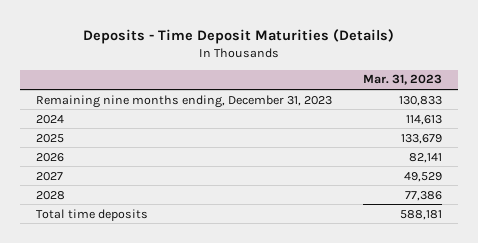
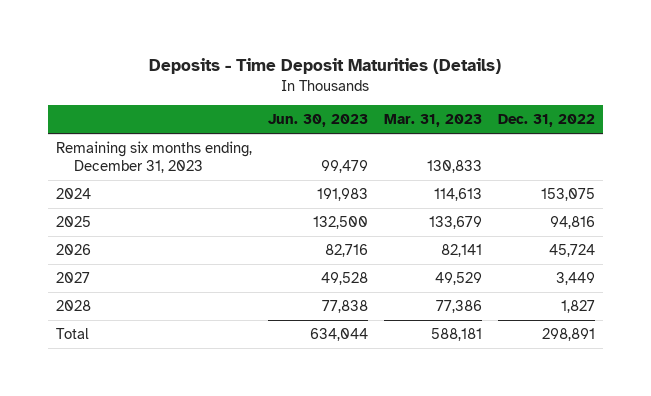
none -> [268,114,369,128] Jun. 30, 2023
none -> [497,114,595,128] Dec. 31, 2022
[35,94,332,108] Remaining nine months ending, December 31, 2023 -> [56,141,253,173] Remaining six months ending, December 31, 2023
[35,208,148,221] Total time deposits -> [56,328,90,340] Total

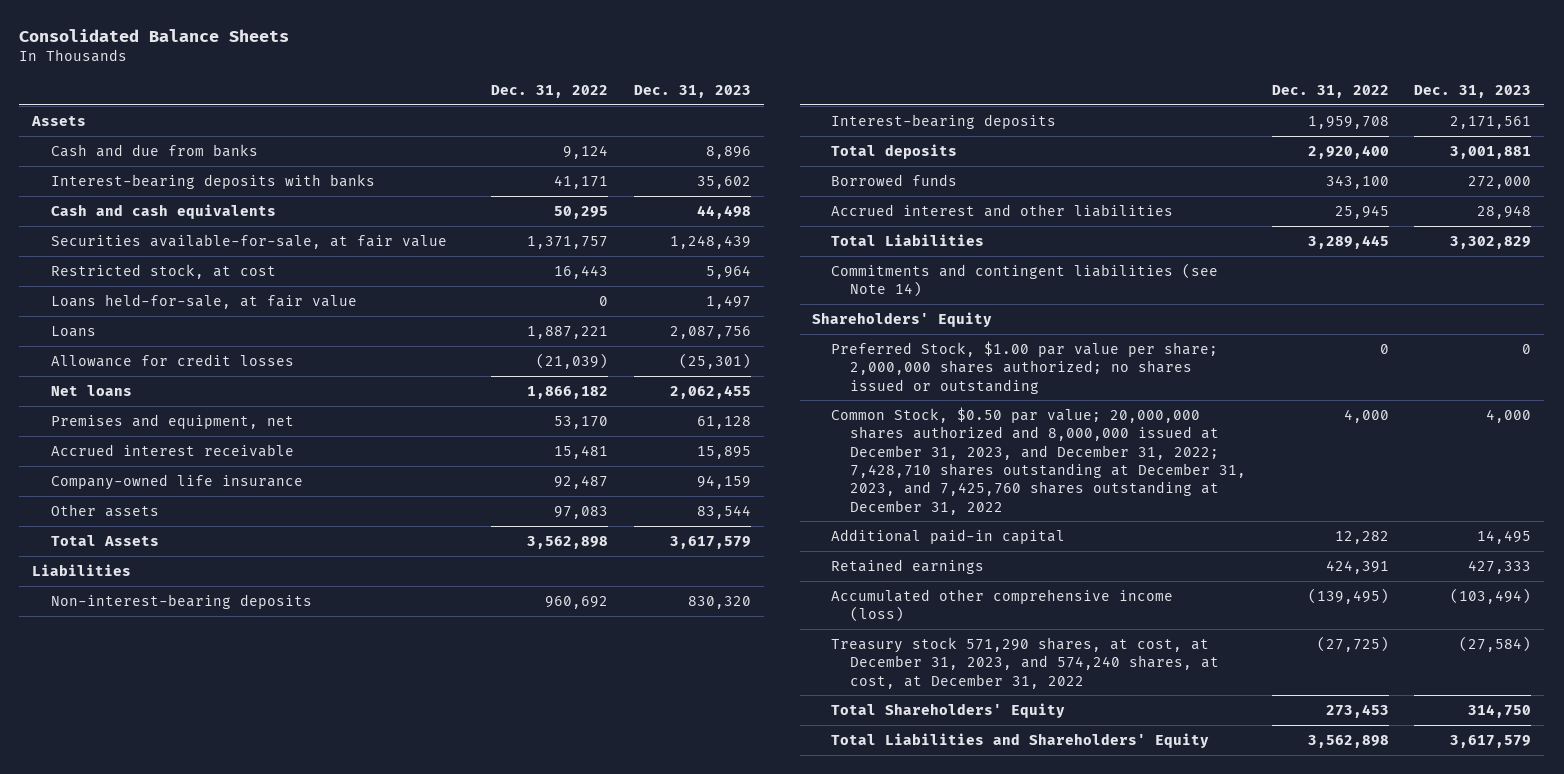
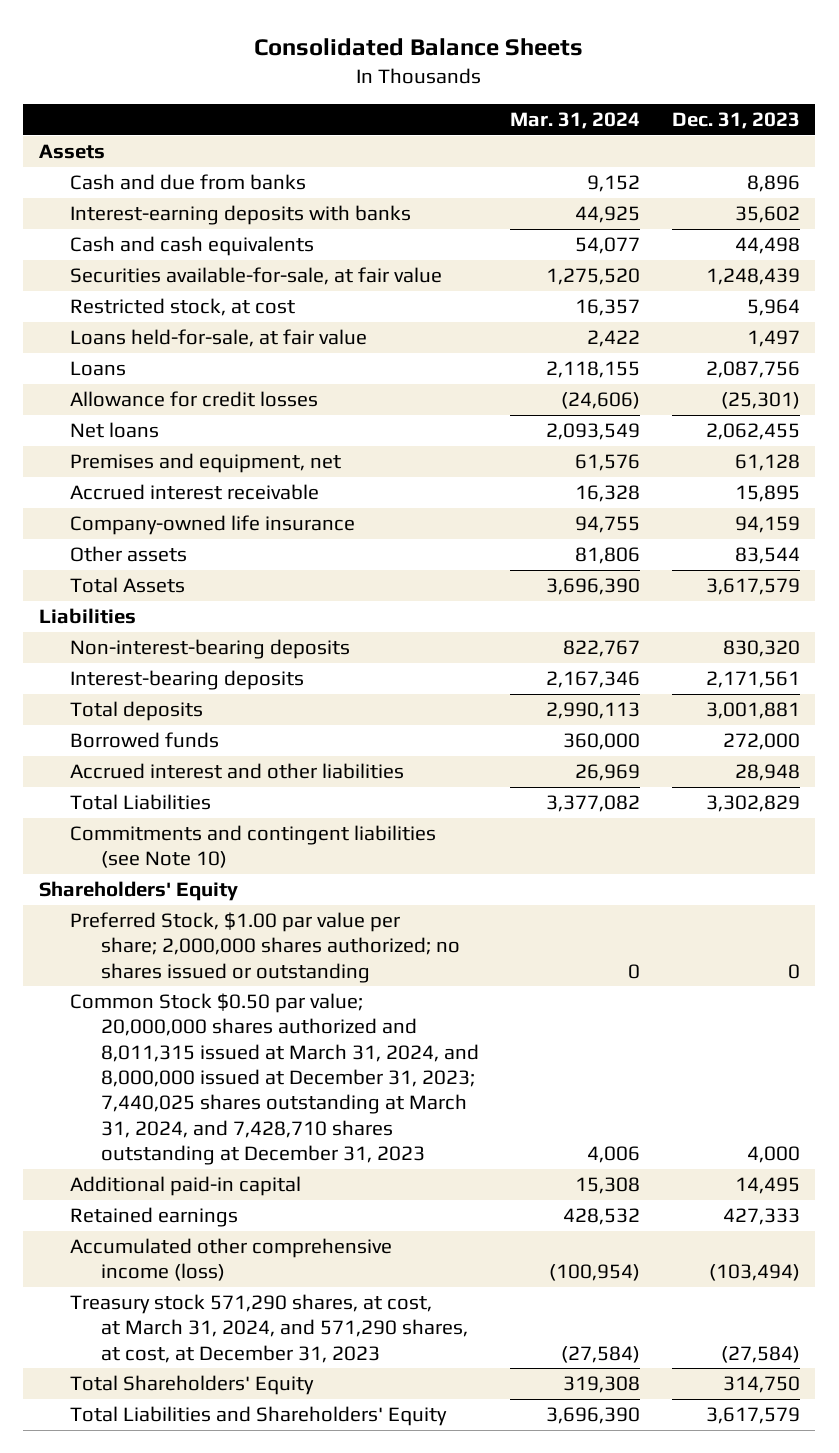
[491,84,609,98] Dec. 31, 2022 -> none
none -> [510,112,641,130] Mar. 31, 2024
[51,173,376,189] Interest-bearing deposits with banks -> [69,205,411,226] Interest-earning deposits with banks
[831,262,1219,298] Commitments and contingent liabilities (see Note 14) -> [69,825,436,869] Commitments and contingent liabilities (see Note 10)
[831,406,1246,515] Common Stock, $0.50 par value; 20,000,000 shares authorized and 8,000,000 issued at December 31, 2023, and December 31, 2022; 7,428,710 shares outstanding at December 31, 2023, and 7,425,760 shares outstanding at December 31, 2022 -> [69,993,479,1166] Common Stock $0.50 par value; 20,000,000 shares authorized and 8,011,315 issued at March 31, 2024, and 8,000,000 issued at December 31, 2023; 7,440,025 shares outstanding at March 31, 2024, and 7,428,710 shares outstanding at December 31, 2023
[831,636,1219,689] Treasury stock 571,290 shares, at cost, at December 31, 2023, and 574,240 shares, at cost, at December 31, 2022 -> [69,1294,468,1363] Treasury stock 571,290 shares, at cost, at March 31, 2024, and 571,290 shares, at cost, at December 31, 2023

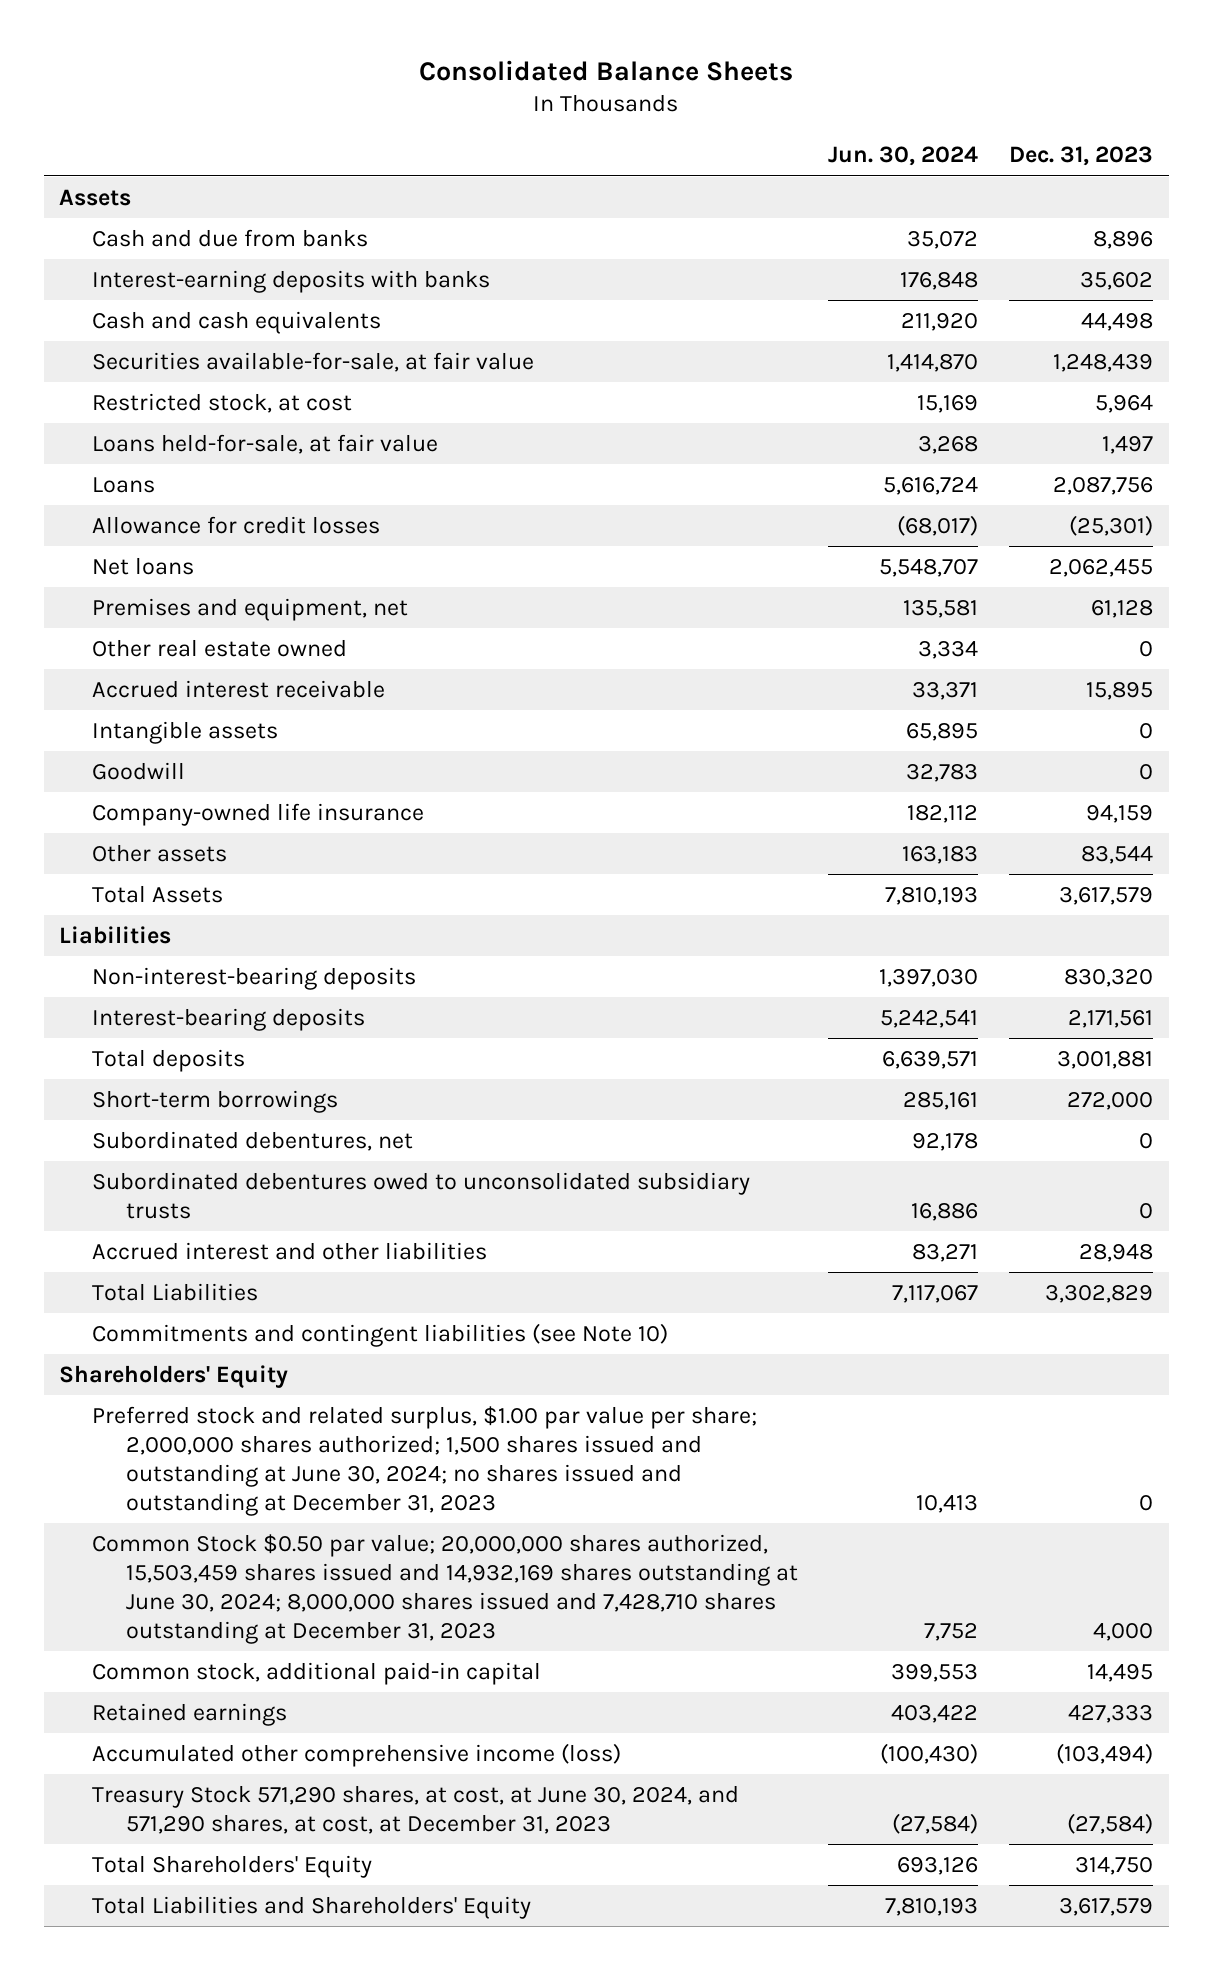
[510,112,641,130] Mar. 31, 2024 -> none
none -> [828,146,979,167] Jun. 30, 2024
none -> [92,638,348,657] Other real estate owned
none -> [92,720,279,744] Intangible assets
none -> [92,761,186,780] Goodwill
[69,732,219,749] Borrowed funds -> [92,1089,339,1113] Short-term borrowings
none -> [92,1130,414,1151] Subordinated debentures, net
none -> [92,1171,751,1220] Subordinated debentures owed to unconsolidated subsidiary trusts
[69,912,460,983] Preferred Stock, $1.00 par value per share; 2,000,000 shares authorized; no shares issued or outstanding -> [92,1405,758,1517] Preferred stock and related surplus, $1.00 par value per share; 2,000,000 shares authorized; 1,500 shares issued and outstanding at June 30, 2024; no shares issued and outstanding at December 31, 2023
[69,993,479,1166] Common Stock $0.50 par value; 20,000,000 shares authorized and 8,011,315 issued at March 31, 2024, and 8,000,000 issued at December 31, 2023; 7,440,025 shares outstanding at March 31, 2024, and 7,428,710 shares outstanding at December 31, 2023 -> [92,1533,798,1645] Common Stock $0.50 par value; 20,000,000 shares authorized, 15,503,459 shares issued and 14,932,169 shares outstanding at June 30, 2024; 8,000,000 shares issued and 7,428,710 shares outstanding at December 31, 2023
[69,1176,301,1197] Additional paid-in capital -> [92,1661,542,1685] Common stock, additional paid-in capital
[69,1294,468,1363] Treasury stock 571,290 shares, at cost, at March 31, 2024, and 571,290 shares, at cost, at December 31, 2023 -> [92,1784,740,1835] Treasury Stock 571,290 shares, at cost, at June 30, 2024, and 571,290 shares, at cost, at December 31, 2023

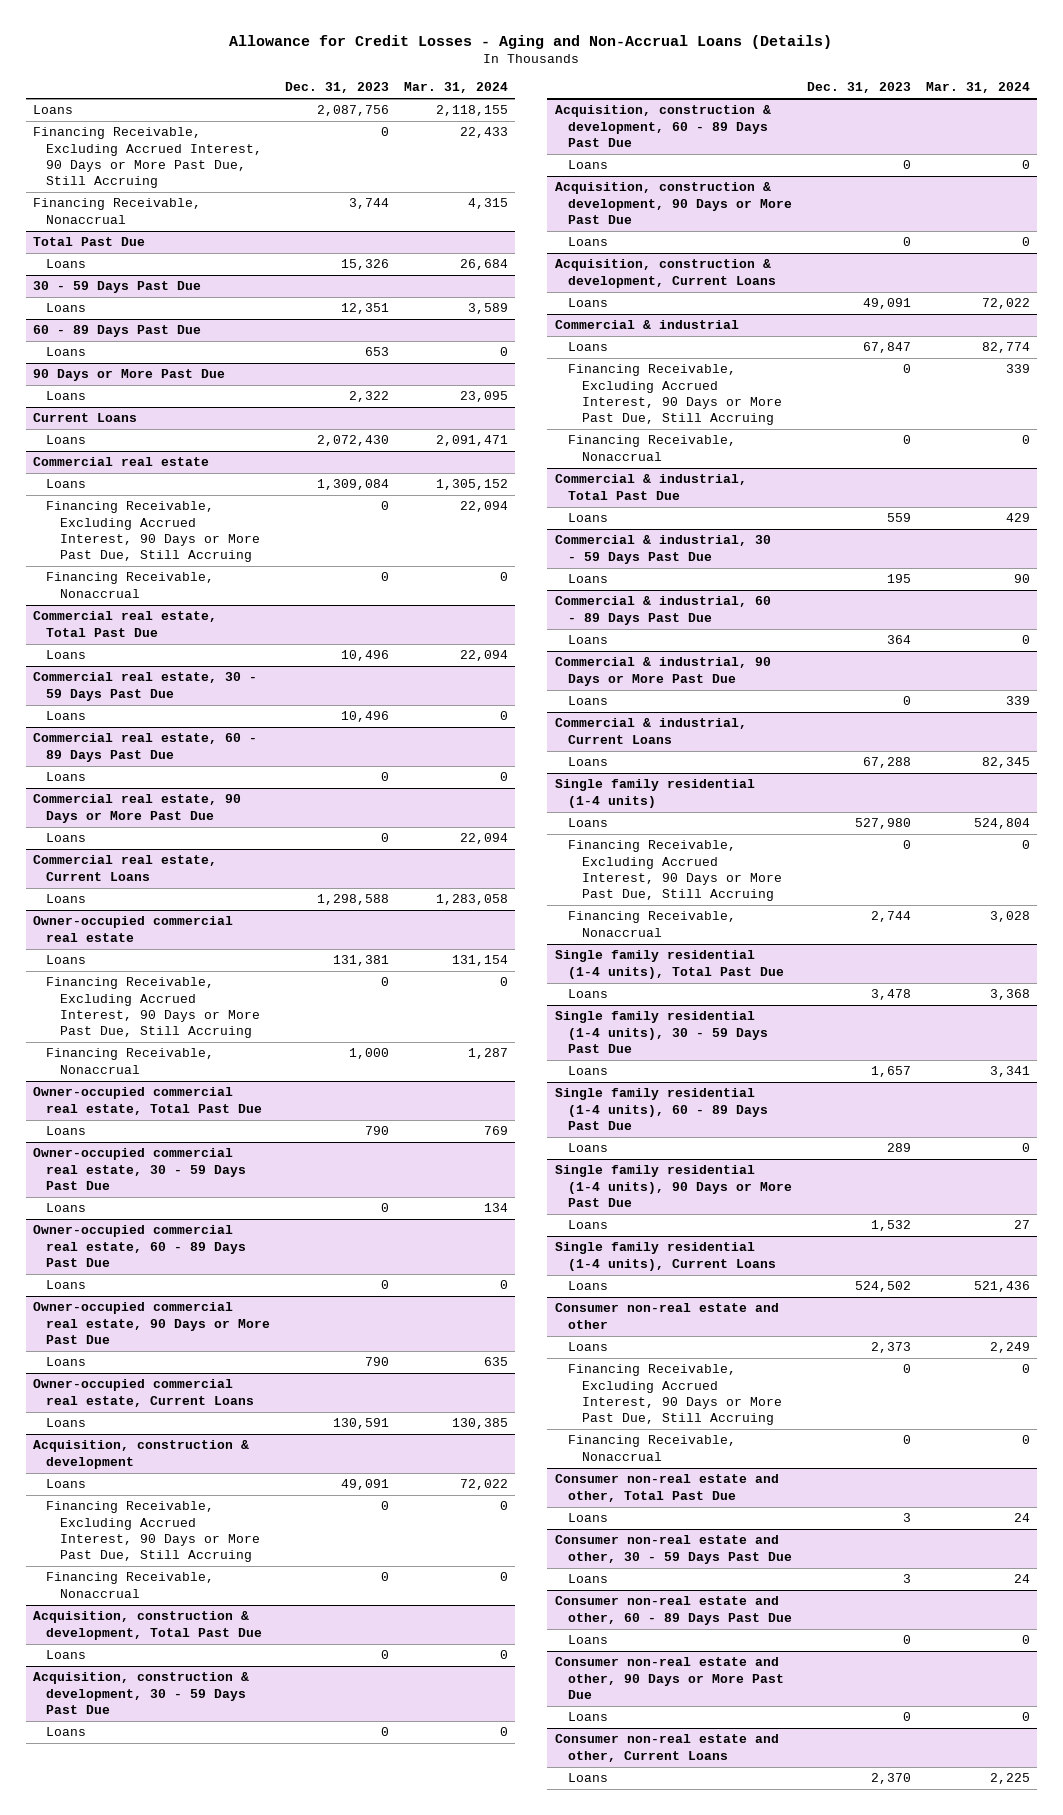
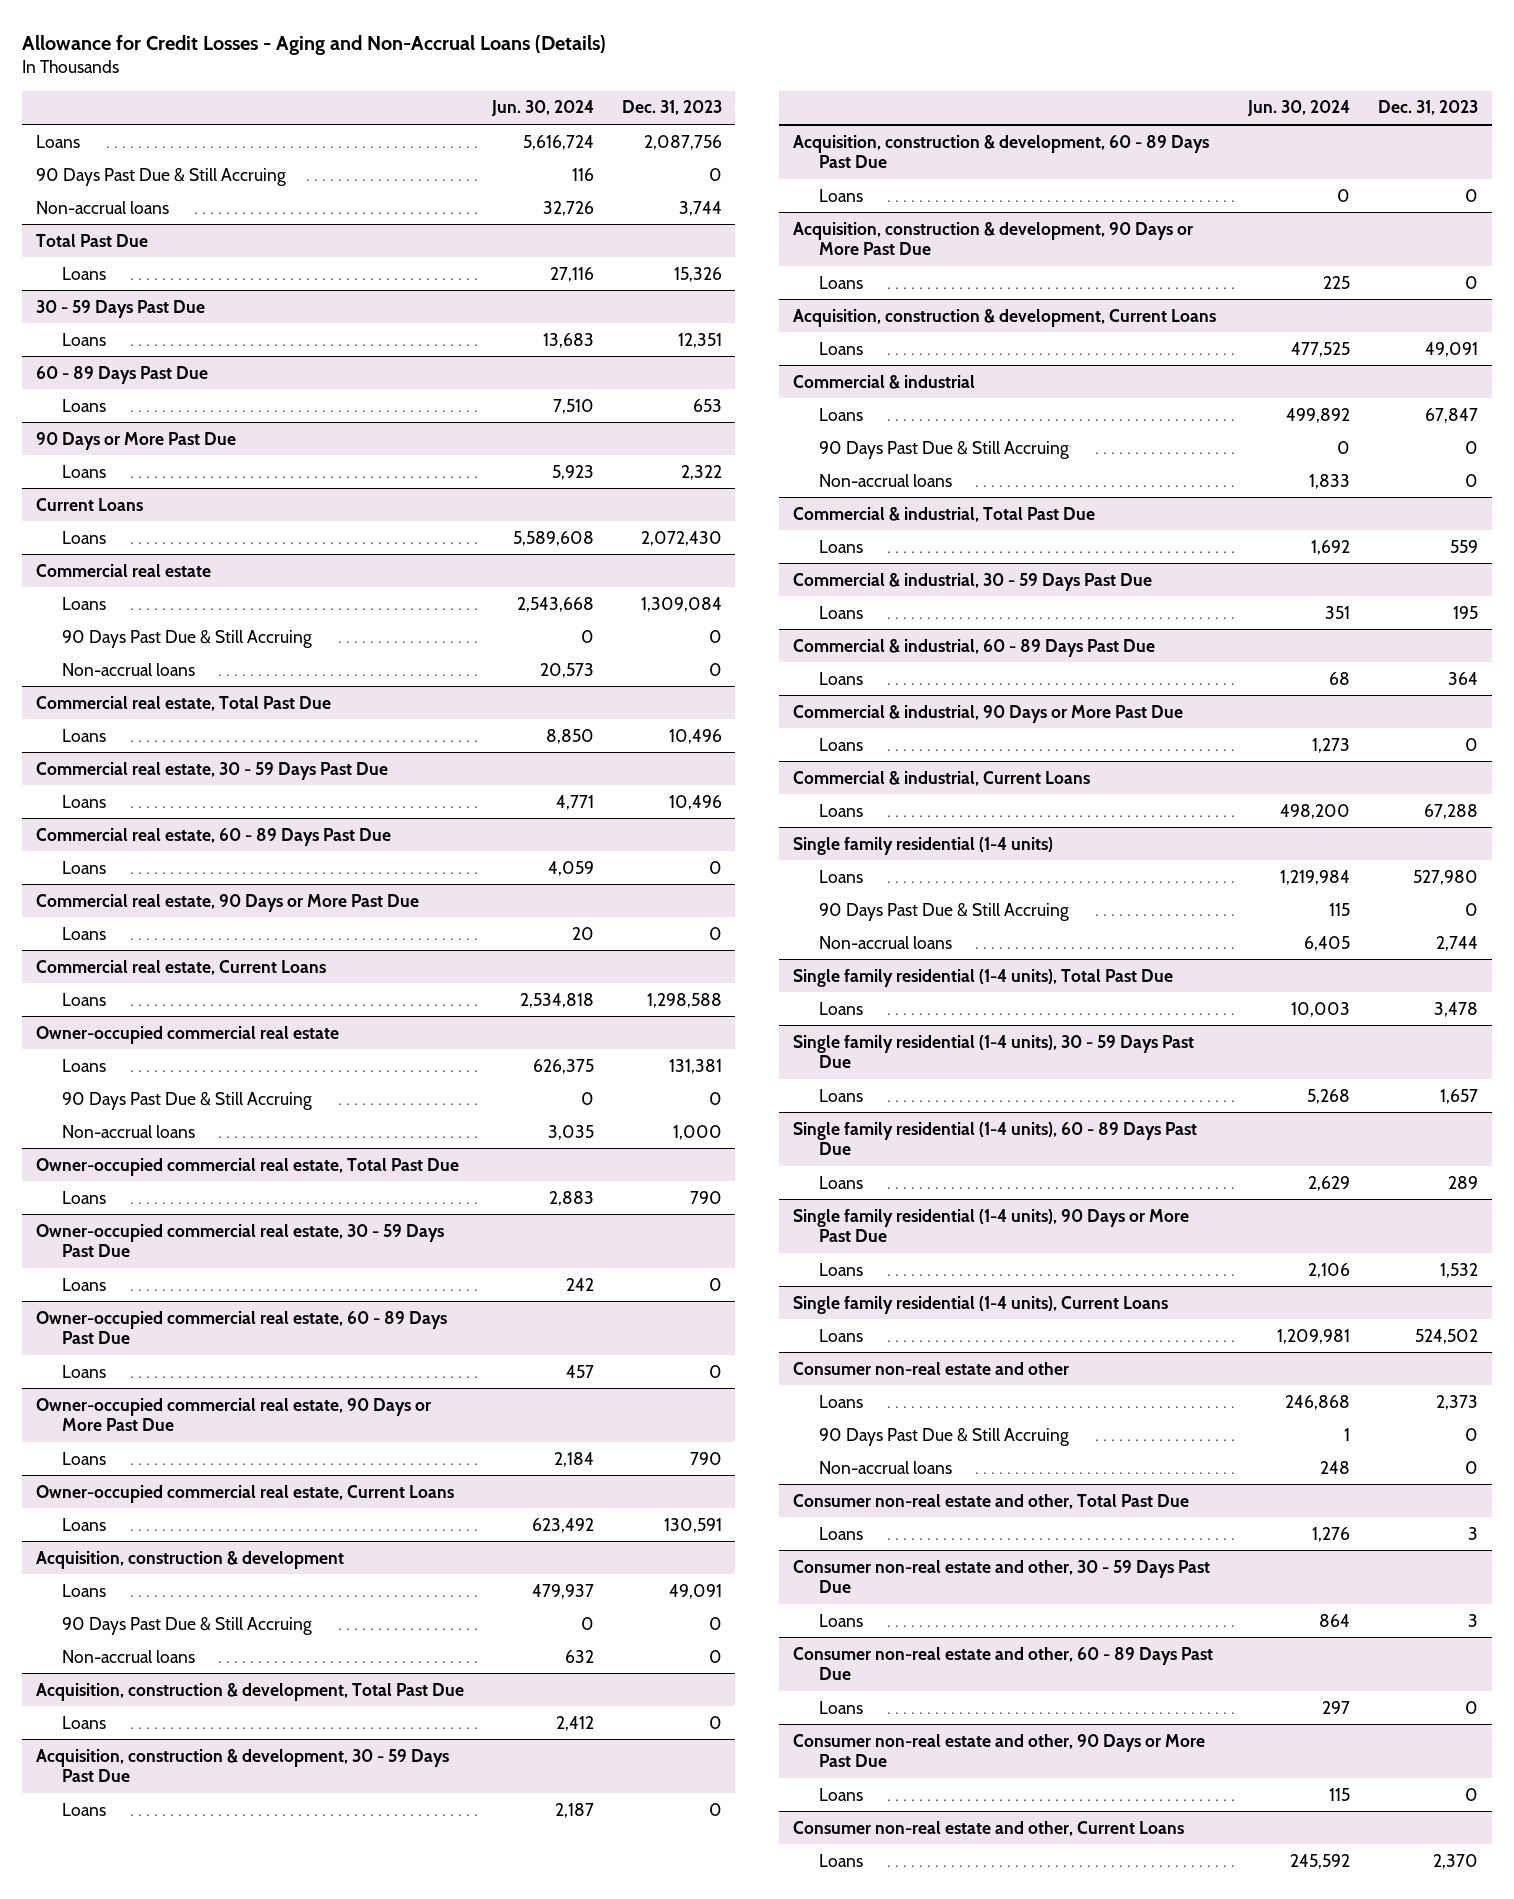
[403,82,508,94] Mar. 31, 2024 -> none
none -> [490,100,594,117] Jun. 30, 2024
[32,127,263,189] Financing Receivable, Excluding Accrued Interest, 90 Days or More Past Due, Still Accruing -> [36,167,287,186] 90 Days Past Due & Still Accruing
[32,198,201,224] Financing Receivable, Nonaccrual -> [36,200,170,214] Non-accrual loans
[46,501,260,563] Financing Receivable, Excluding Accrued Interest, 90 Days or More Past Due, Still Accruing -> [62,629,313,648] 90 Days Past Due & Still Accruing
[46,572,215,598] Financing Receivable, Nonaccrual -> [62,662,196,676] Non-accrual loans
[46,977,260,1039] Financing Receivable, Excluding Accrued Interest, 90 Days or More Past Due, Still Accruing -> [62,1091,313,1110] 90 Days Past Due & Still Accruing
[46,1048,215,1074] Financing Receivable, Nonaccrual -> [62,1124,196,1138] Non-accrual loans
[46,1501,260,1563] Financing Receivable, Excluding Accrued Interest, 90 Days or More Past Due, Still Accruing -> [62,1616,313,1635] 90 Days Past Due & Still Accruing
[46,1572,215,1598] Financing Receivable, Nonaccrual -> [62,1649,196,1663] Non-accrual loans
[568,364,782,426] Financing Receivable, Excluding Accrued Interest, 90 Days or More Past Due, Still Accruing -> [818,440,1069,459] 90 Days Past Due & Still Accruing
[568,435,737,461] Financing Receivable, Nonaccrual -> [818,473,952,487] Non-accrual loans
[568,840,782,902] Financing Receivable, Excluding Accrued Interest, 90 Days or More Past Due, Still Accruing -> [818,902,1069,921] 90 Days Past Due & Still Accruing
[568,911,737,937] Financing Receivable, Nonaccrual -> [818,935,952,949] Non-accrual loans
[568,1364,782,1426] Financing Receivable, Excluding Accrued Interest, 90 Days or More Past Due, Still Accruing -> [818,1427,1069,1446] 90 Days Past Due & Still Accruing
[568,1435,737,1461] Financing Receivable, Nonaccrual -> [818,1460,952,1474] Non-accrual loans

